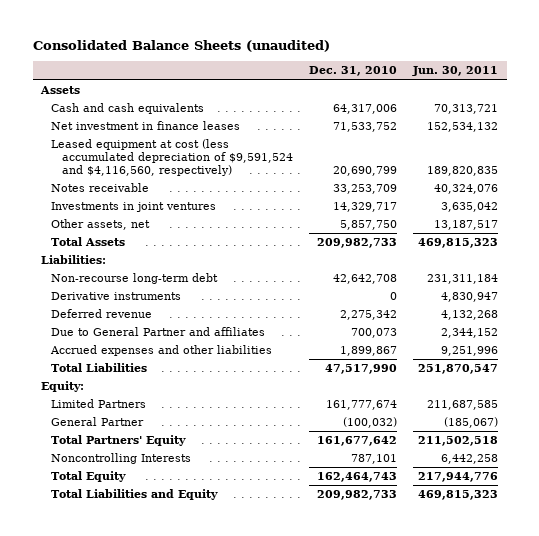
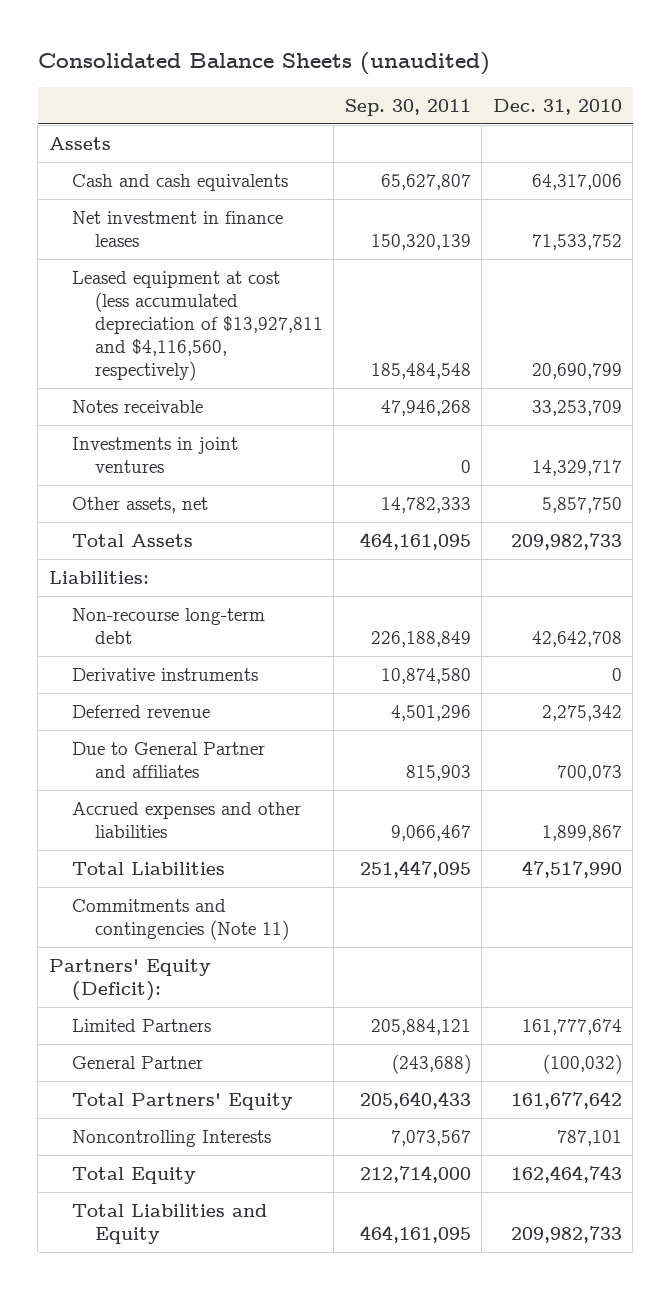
[412,66,499,77] Jun. 30, 2011 -> none
none -> [344,98,471,116] Sep. 30, 2011
[51,139,293,177] Leased equipment at cost (less accumulated depreciation of $9,591,524 and $4,116,560, respectively) -> [71,271,323,382] Leased equipment at cost (less accumulated depreciation of $13,927,811 and $4,116,560, respectively)
[40,381,84,393] Equity: -> none
none -> [71,899,289,941] Commitments and contingencies (Note 11)
none -> [48,959,211,1002] Partners' Equity (Deficit):

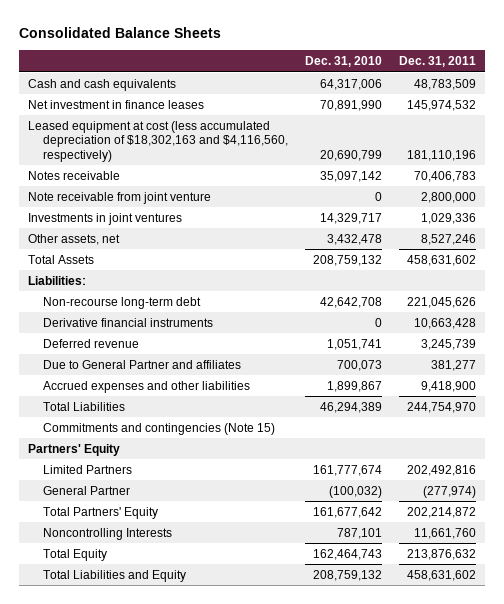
[37,51,490,75] Consolidated Balance Sheets (unaudited) -> [19,27,222,39] Consolidated Balance Sheets
[344,98,471,116] Sep. 30, 2011 -> none
none -> [399,56,477,68] Dec. 31, 2011
[48,137,111,151] Assets -> none
[531,234,622,251] 71,533,752 -> [320,99,383,111] 70,891,990
[71,271,323,382] Leased equipment at cost (less accumulated depreciation of $13,927,811 and $4,116,560, respectively) -> [27,120,288,162] Leased equipment at cost (less accumulated depreciation of $18,302,163 and $4,116,560, respectively)
[531,400,622,417] 33,253,709 -> [320,170,383,182] 35,097,142
none -> [27,191,211,204] Note receivable from joint venture
[541,497,622,514] 5,857,750 -> [327,233,383,245] 3,432,478
[510,533,622,551] 209,982,733 -> [313,254,383,266] 208,759,132
[71,668,258,682] Derivative instruments -> [42,317,213,327] Derivative financial instruments
[541,705,622,722] 2,275,342 -> [327,338,383,350] 1,051,741
[521,860,622,879] 47,517,990 -> [320,401,383,413] 46,294,389
[71,899,289,941] Commitments and contingencies (Note 11) -> [42,422,275,435] Commitments and contingencies (Note 15)
[48,959,211,1002] Partners' Equity (Deficit): -> [27,443,120,456] Partners' Equity
[510,1226,622,1244] 209,982,733 -> [313,569,383,581] 208,759,132

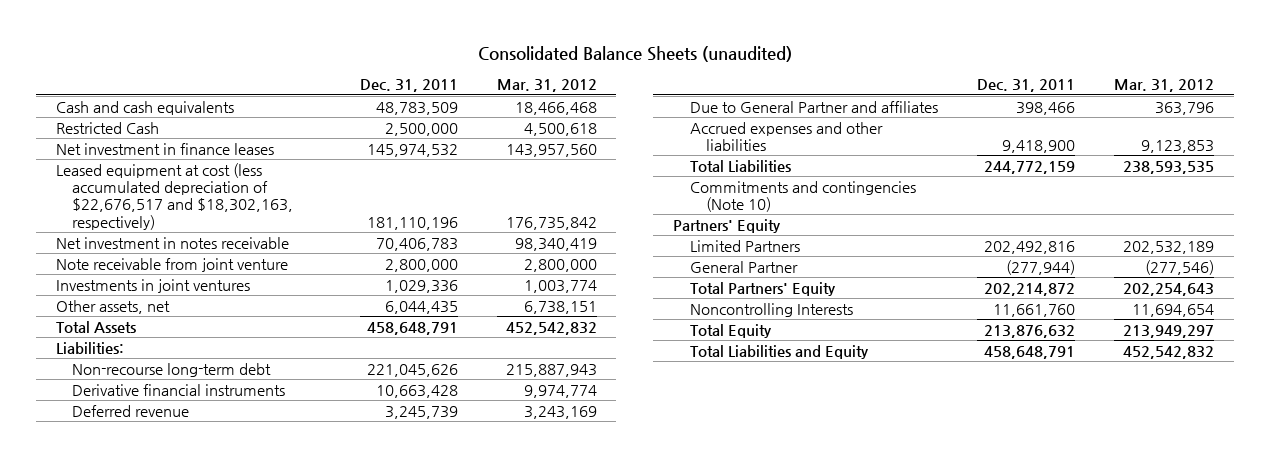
[19,27,222,39] Consolidated Balance Sheets -> [477,45,792,62] Consolidated Balance Sheets (unaudited)
[305,56,383,68] Dec. 31, 2010 -> none
none -> [496,79,597,93] Mar. 31, 2012
none -> [55,121,159,134] Restricted Cash
[27,120,288,162] Leased equipment at cost (less accumulated depreciation of $18,302,163 and $4,116,560, respectively) -> [55,162,294,230] Leased equipment at cost (less accumulated depreciation of $22,676,517 and $18,302,163, respectively)
[27,170,120,180] Notes receivable -> [55,236,289,249] Net investment in notes receivable
[421,233,477,245] 8,527,246 -> [384,300,458,314] 6,044,435
[407,254,477,266] 458,631,602 -> [366,321,458,335] 458,648,791
[431,359,477,371] 381,277 -> [1015,101,1075,115] 398,466
[407,401,477,413] 244,754,970 -> [983,160,1075,174] 244,772,159
[42,422,275,435] Commitments and contingencies (Note 15) -> [689,180,916,213] Commitments and contingencies (Note 10)
[423,485,477,498] (277,974) -> [1005,259,1075,275] (277,944)
[407,569,477,581] 458,631,602 -> [983,345,1075,359] 458,648,791

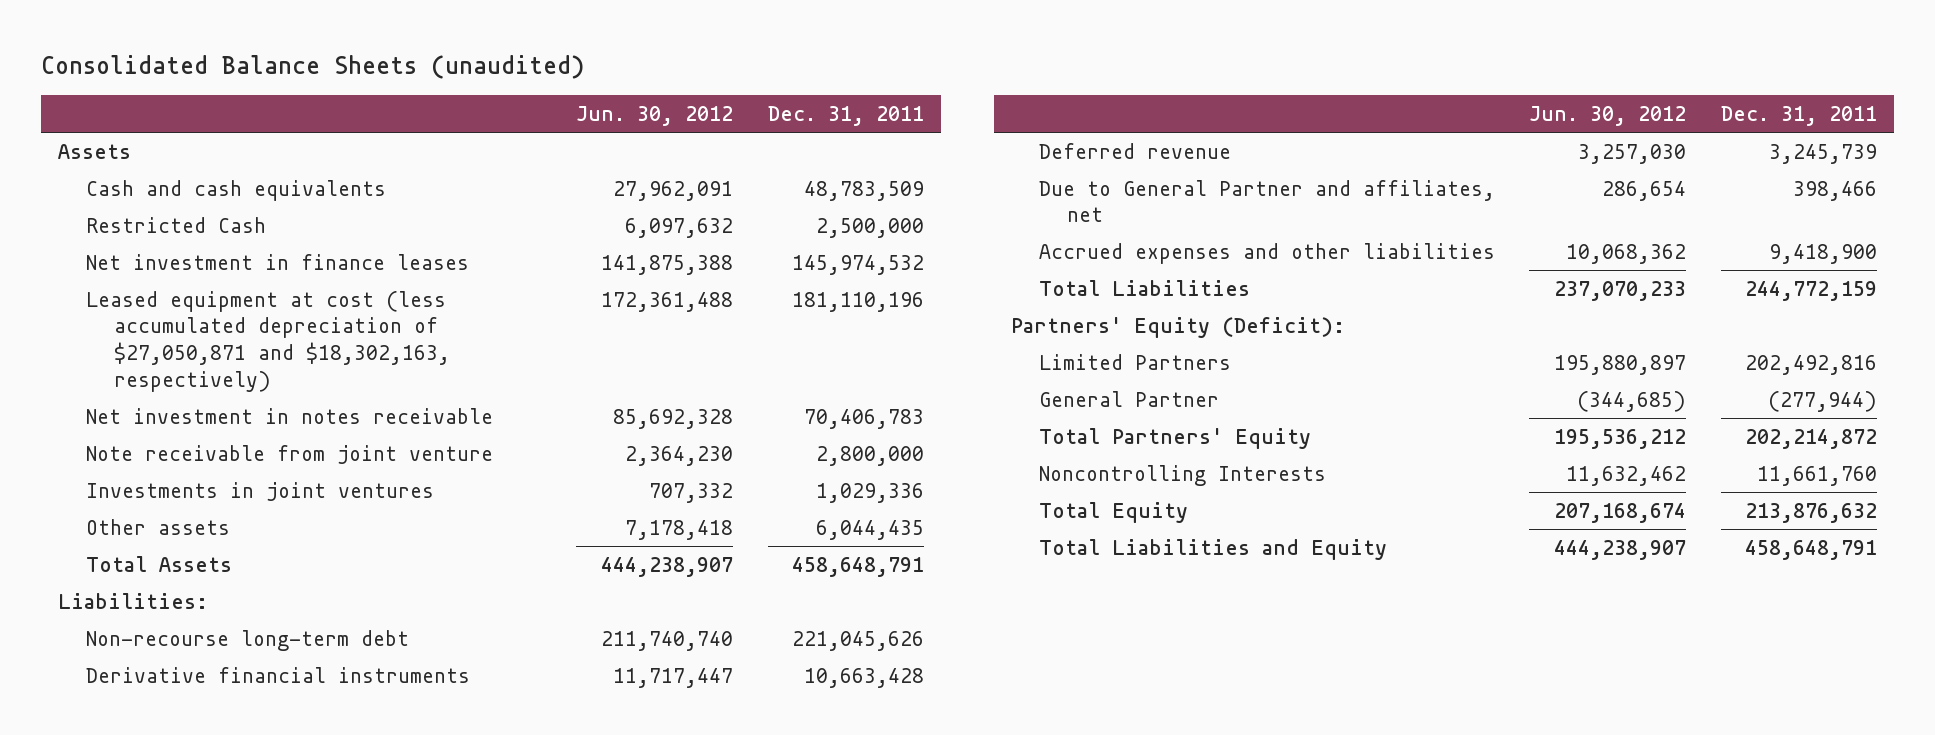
[496,79,597,93] Mar. 31, 2012 -> none
none -> [576,105,734,126] Jun. 30, 2012
none -> [58,143,132,159] Assets
[55,162,294,230] Leased equipment at cost (less accumulated depreciation of $22,676,517 and $18,302,163, respectively) -> [85,290,450,392] Leased equipment at cost (less accumulated depreciation of $27,050,871 and $18,302,163, respectively)
[55,299,170,314] Other assets, net -> [85,518,230,535] Other assets
[689,100,938,113] Due to General Partner and affiliates -> [1038,179,1495,223] Due to General Partner and affiliates, net
[689,180,916,213] Commitments and contingencies (Note 10) -> none
[672,218,781,233] Partners' Equity -> [1011,316,1346,338] Partners' Equity (Deficit):

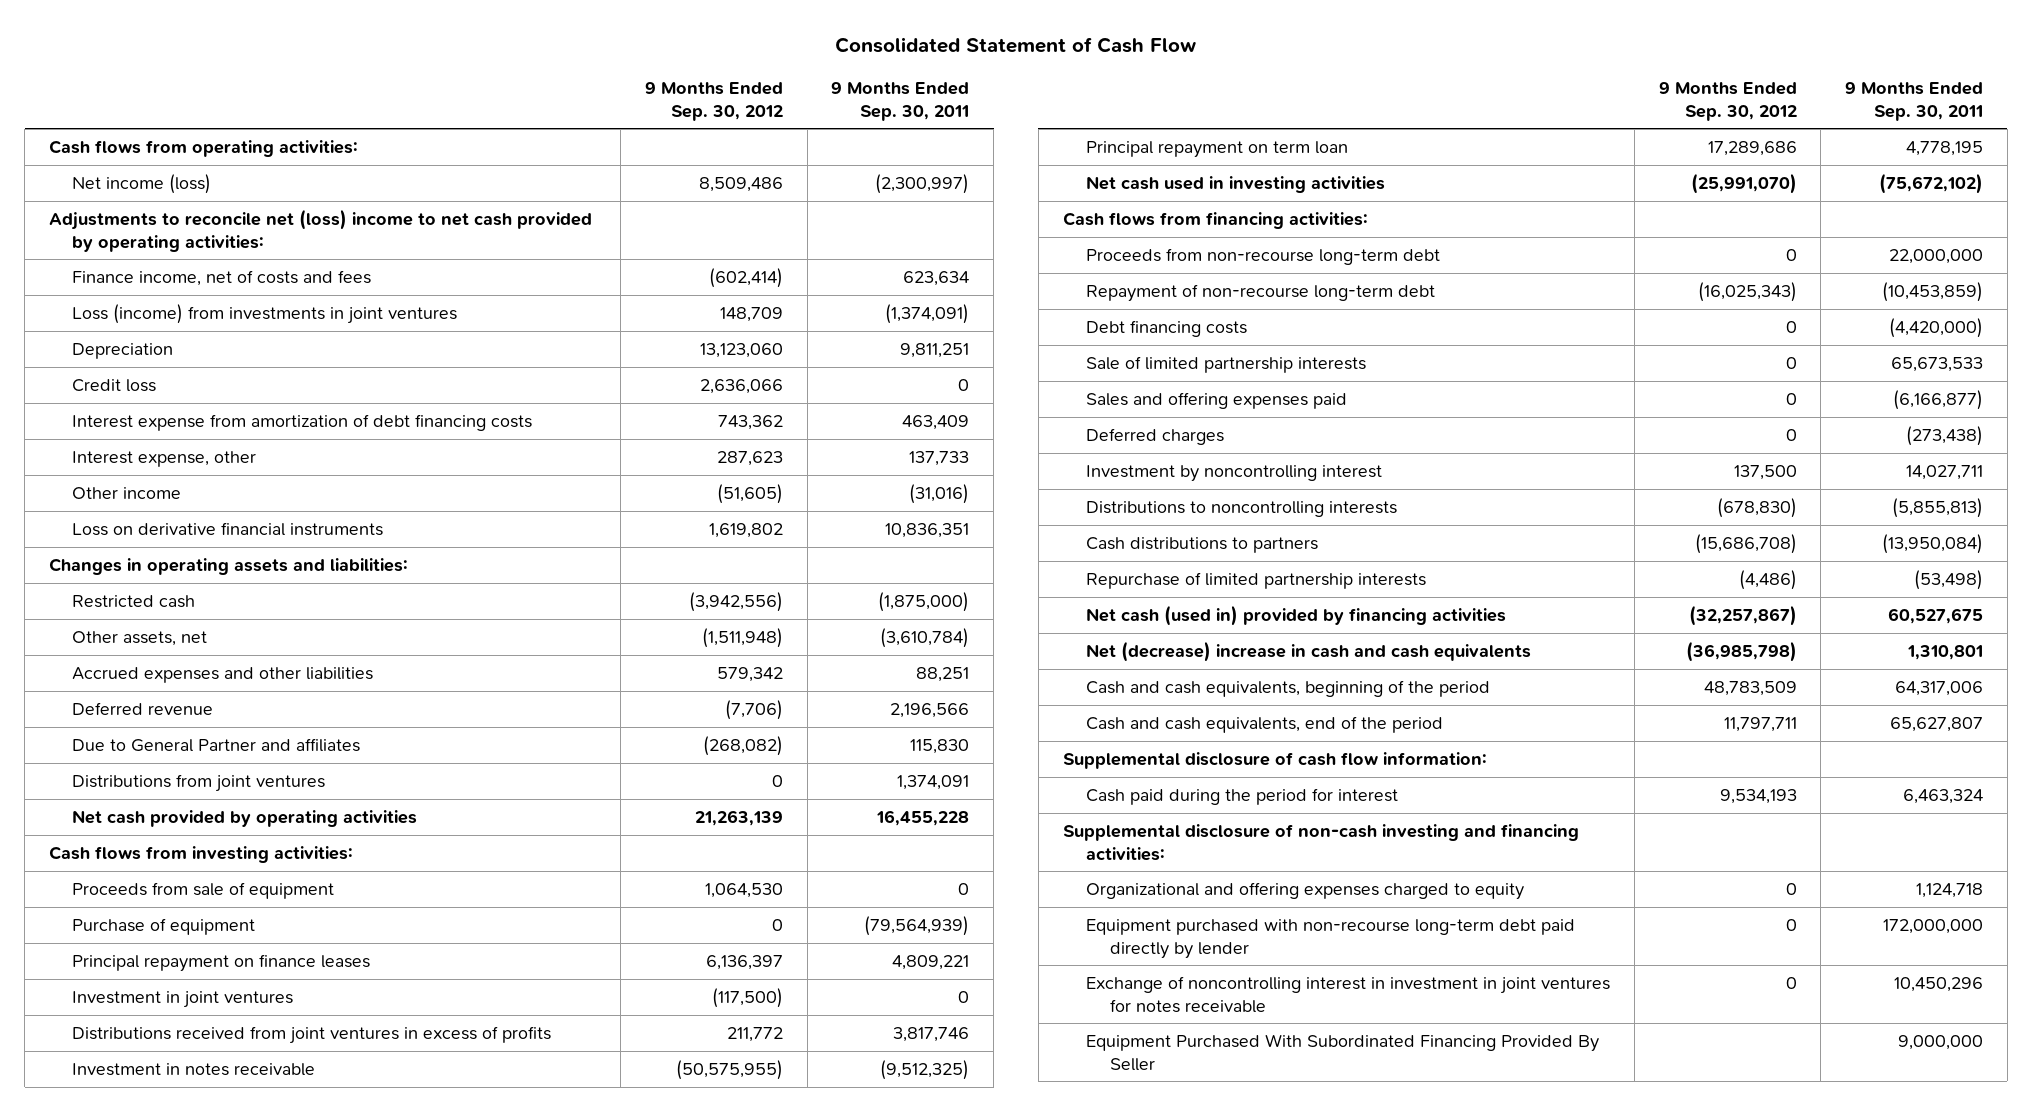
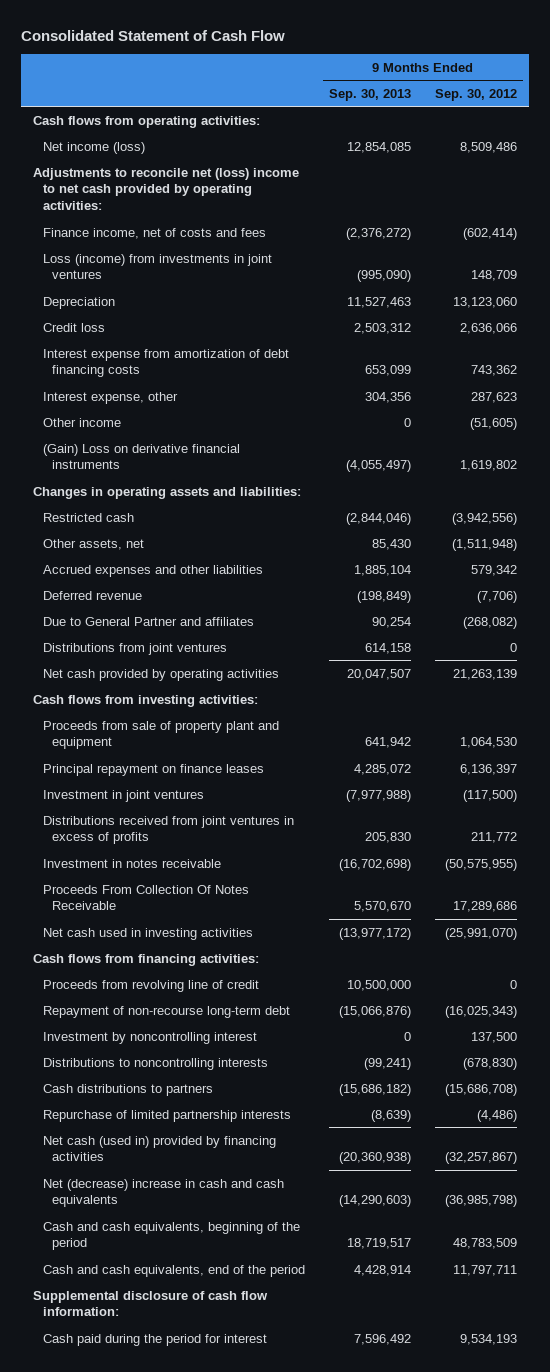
[831,82,970,121] 9 Months Ended Sep. 30, 2011 -> none
none -> [328,88,411,101] Sep. 30, 2013
[72,521,384,536] Loss on derivative financial instruments -> [42,443,240,470] (Gain) Loss on derivative financial instruments
[72,917,256,935] Purchase of equipment -> none
[72,881,335,899] Proceeds from sale of equipment -> [42,720,279,750] Proceeds from sale of property plant and equipment
[1086,140,1349,158] Principal repayment on term loan -> [42,884,249,911] Proceeds From Collection Of Notes Receivable
[1086,247,1441,265] Proceeds from non-recourse long-term debt -> none
none -> [42,979,259,992] Proceeds from revolving line of credit
[1086,319,1248,337] Debt financing costs -> none
[1086,355,1367,373] Sale of limited partnership interests -> none
[1086,391,1348,409] Sales and offering expenses paid -> none
[1086,427,1225,445] Deferred charges -> none
[1062,823,1579,861] Supplemental disclosure of non-cash investing and financing activities: -> none
[1086,881,1525,900] Organizational and offering expenses charged to equity -> none
[1086,918,1576,959] Equipment purchased with non-recourse long-term debt paid directly by lender -> none
[1086,975,1611,1013] Exchange of noncontrolling interest in investment in joint ventures for notes receivable -> none
[1086,1033,1600,1071] Equipment Purchased With Subordinated Financing Provided By Seller -> none

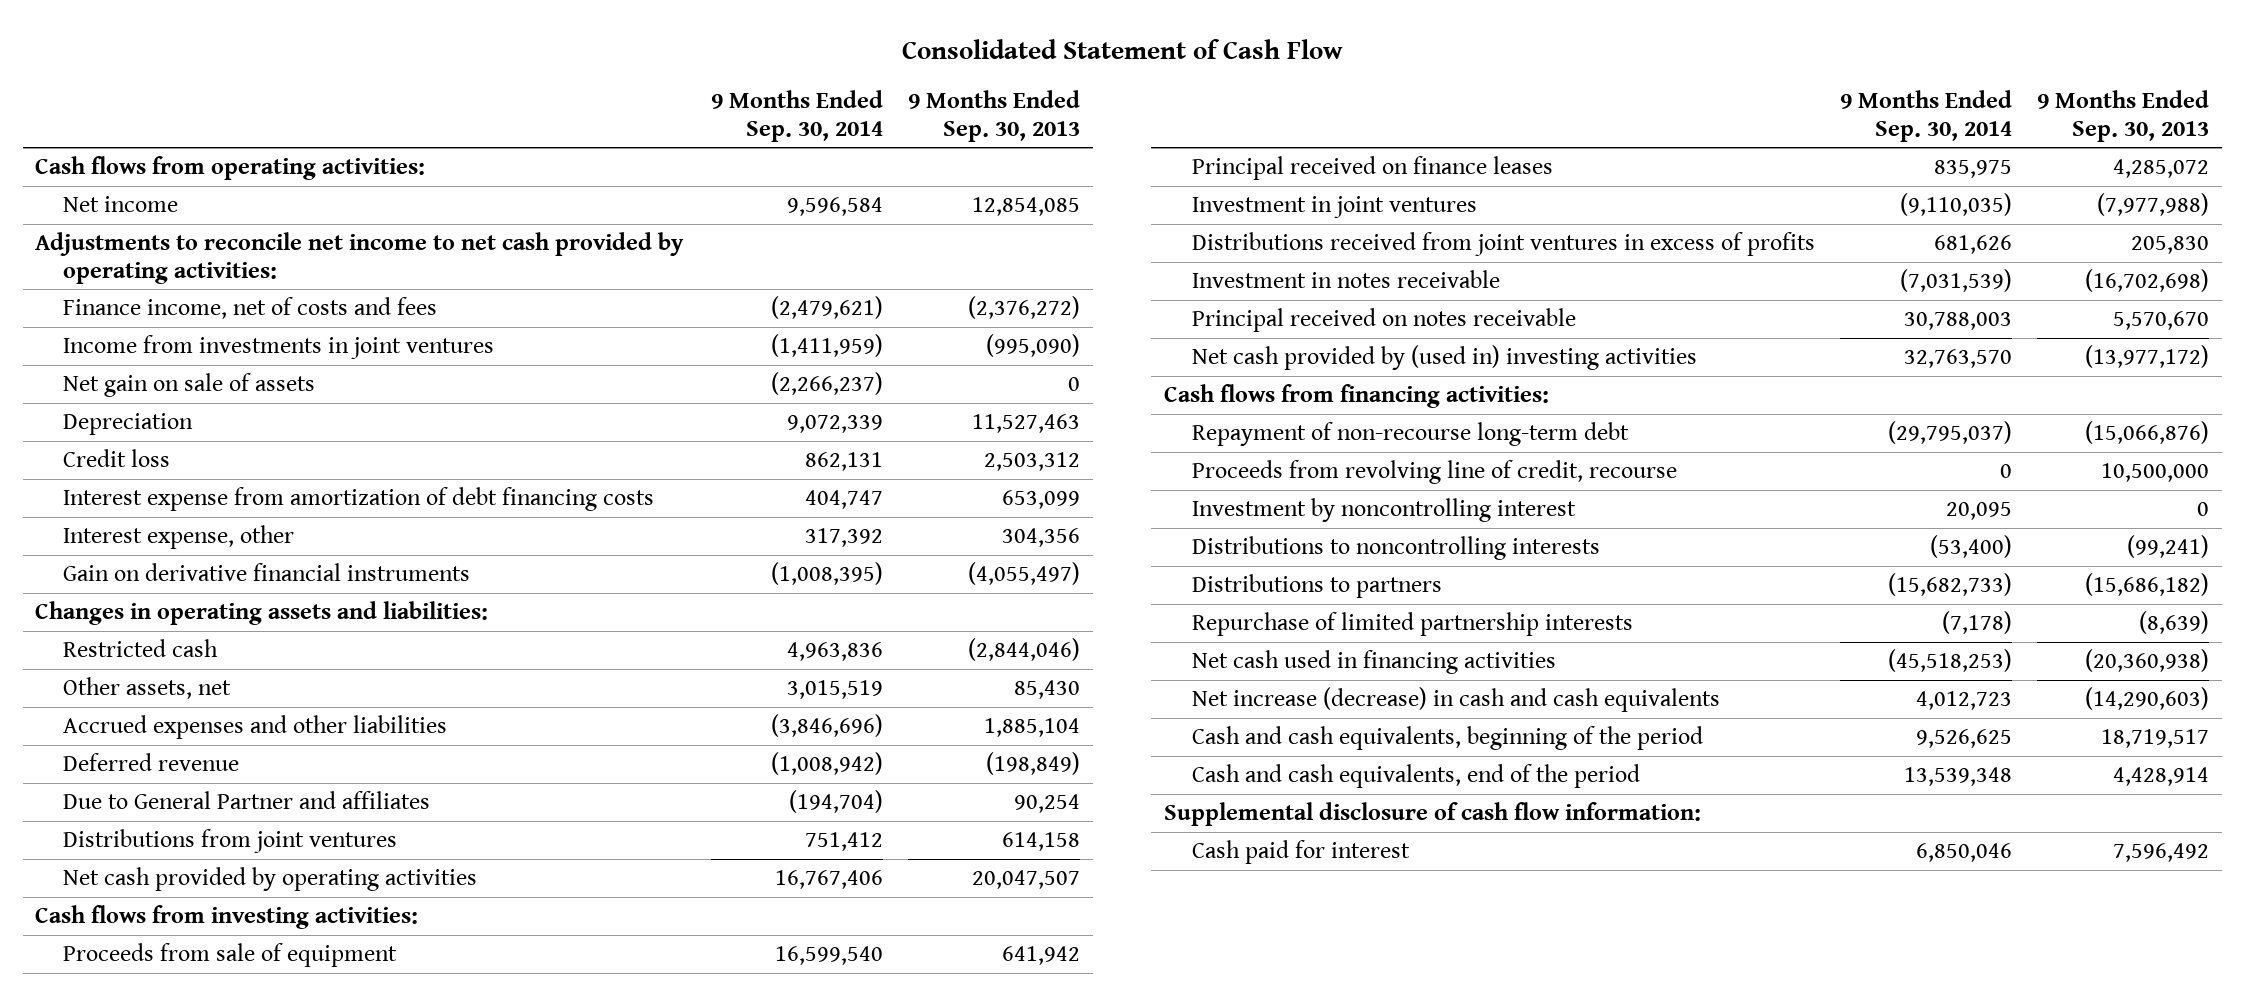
[434,88,517,101] Sep. 30, 2012 -> none
none -> [711,89,884,142] 9 Months Ended Sep. 30, 2014
[42,141,145,154] Net income (loss) -> [63,195,179,212] Net income
[33,167,300,211] Adjustments to reconcile net (loss) income to net cash provided by operating activities: -> [35,231,685,284] Adjustments to reconcile net income to net cash provided by operating activities:
[42,253,272,280] Loss (income) from investments in joint ventures -> [63,334,495,359] Income from investments in joint ventures
none -> [63,372,316,397] Net gain on sale of assets
[42,417,121,427] Other income -> none
[42,443,240,470] (Gain) Loss on derivative financial instruments -> [63,562,471,581] Gain on derivative financial instruments
[42,720,279,750] Proceeds from sale of property plant and equipment -> [63,942,398,967] Proceeds from sale of equipment
[42,763,264,776] Principal repayment on finance leases -> [1191,155,1553,180] Principal received on finance leases
[42,884,249,911] Proceeds From Collection Of Notes Receivable -> [1191,307,1576,332] Principal received on notes receivable
[42,927,253,940] Net cash used in investing activities -> [1191,344,1697,370] Net cash provided by (used in) investing activities
[42,979,259,992] Proceeds from revolving line of credit -> none
none -> [1191,459,1677,484] Proceeds from revolving line of credit, recourse
[42,1083,213,1096] Cash distributions to partners -> [1191,573,1442,598] Distributions to partners
[42,1135,276,1162] Net cash (used in) provided by financing activities -> [1191,649,1556,674] Net cash used in financing activities
[42,1178,284,1208] Net (decrease) increase in cash and cash equivalents -> [1191,686,1720,712] Net increase (decrease) in cash and cash equivalents
[42,1333,267,1346] Cash paid during the period for interest -> [1191,839,1410,864] Cash paid for interest

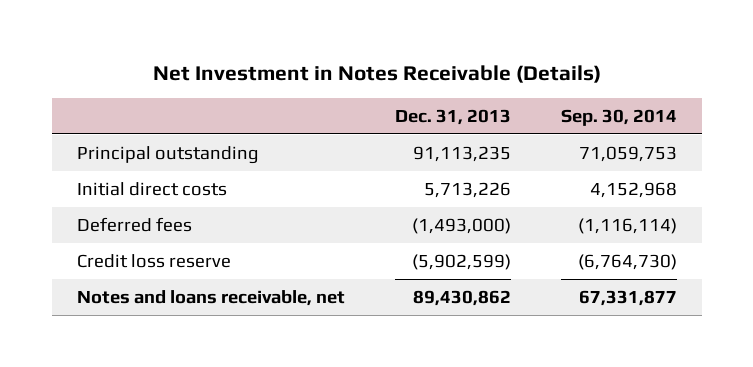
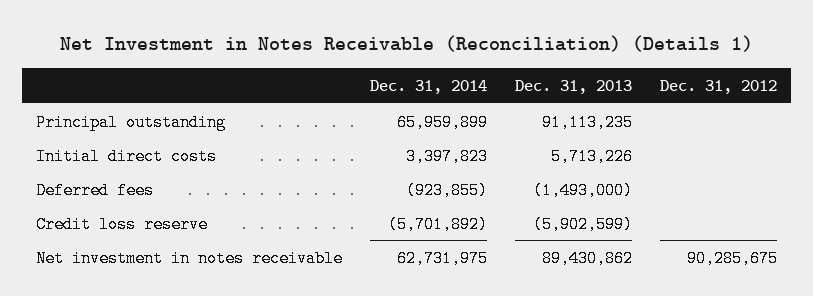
[152,65,601,84] Net Investment in Notes Receivable (Details) -> [59,35,753,53] Net Investment in Notes Receivable (Reconciliation) (Details 1)
[560,109,677,127] Sep. 30, 2014 -> none
none -> [370,80,488,95] Dec. 31, 2014
none -> [660,80,778,95] Dec. 31, 2012
[76,289,345,306] Notes and loans receivable, net -> [36,249,344,267] Net investment in notes receivable

